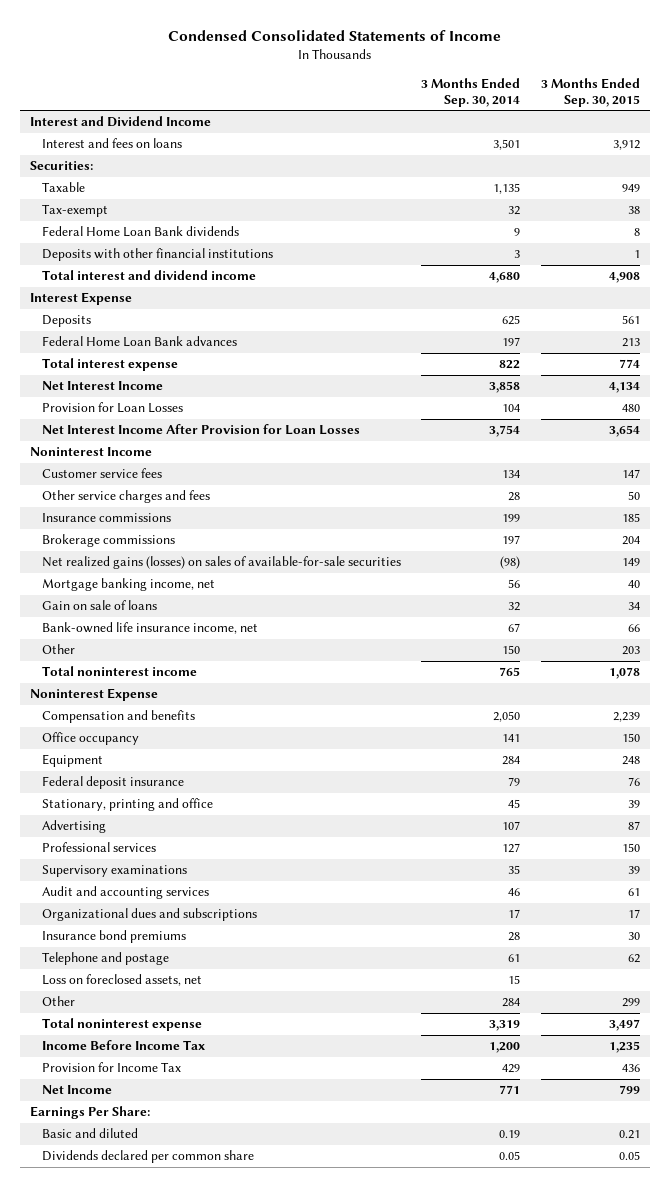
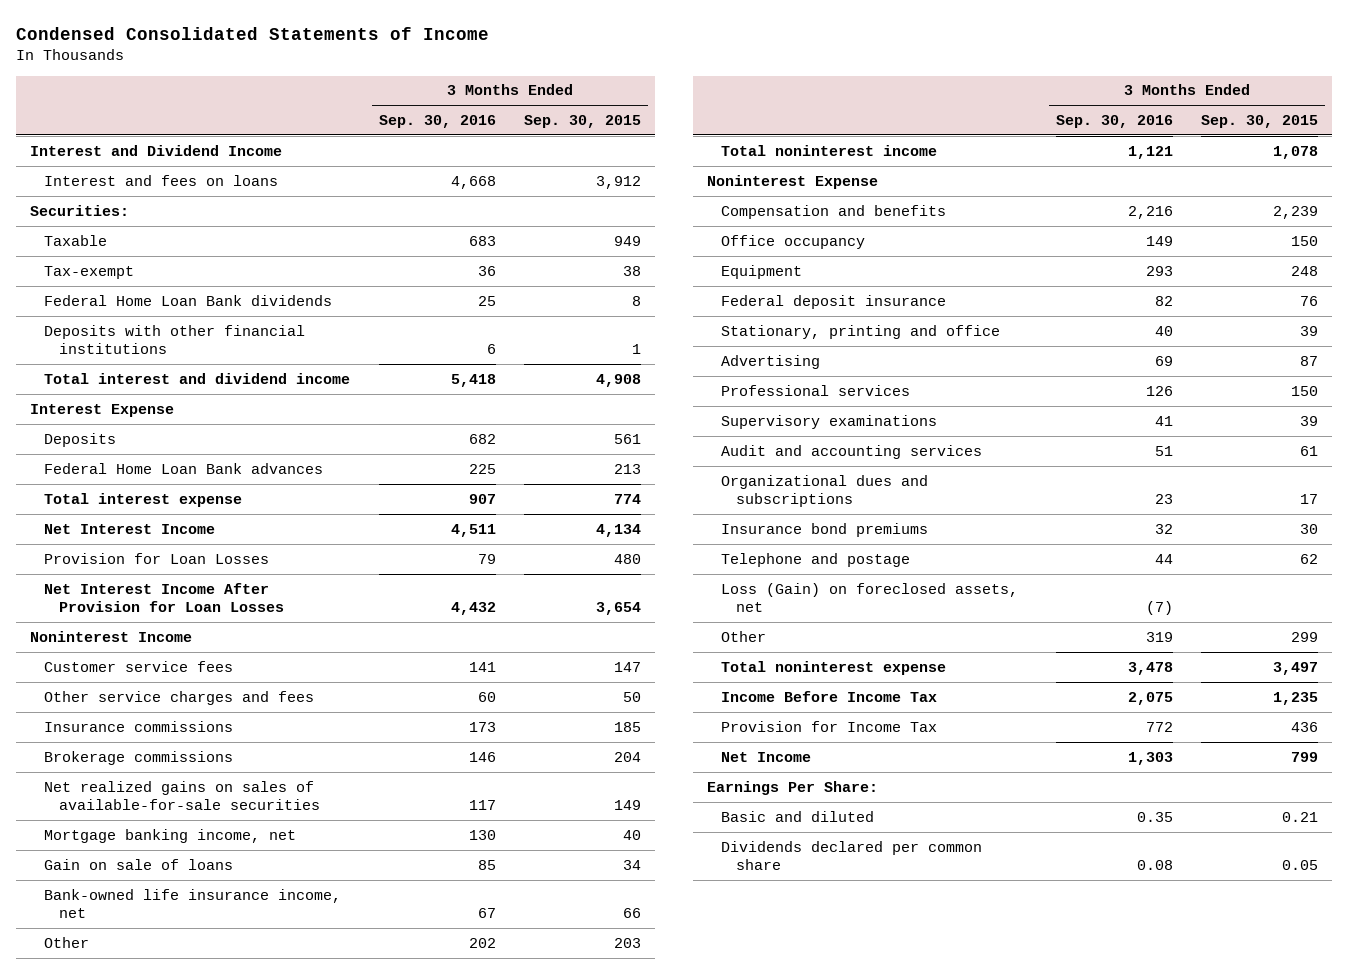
[421,77,521,107] 3 Months Ended Sep. 30, 2014 -> none
none -> [378,114,496,128] Sep. 30, 2016
[41,556,401,570] Net realized gains (losses) on sales of available-for-sale securities -> [44,780,320,811] Net realized gains on sales of available-for-sale securities
[41,974,202,987] Loss on foreclosed assets, net -> [721,582,1019,613] Loss (Gain) on foreclosed assets, net

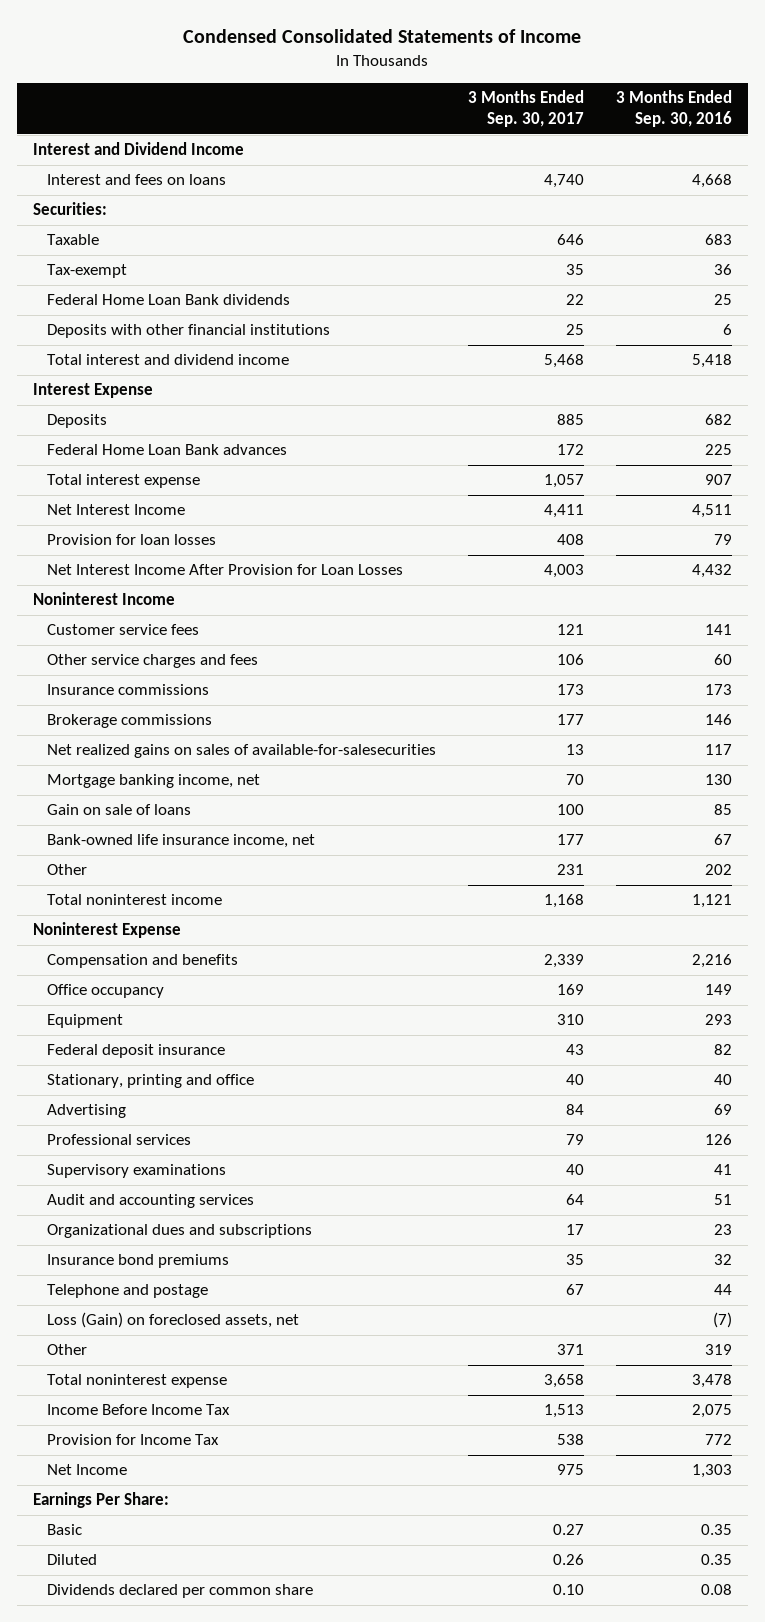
[523,114,641,128] Sep. 30, 2015 -> none
none -> [468,90,585,128] 3 Months Ended Sep. 30, 2017
[44,552,270,564] Provision for Loan Losses -> [47,534,217,546] Provision for loan losses
[44,780,320,811] Net realized gains on sales of available-for-sale securities -> [47,744,437,759] Net realized gains on sales of available-for-salesecurities
[721,810,875,822] Basic and diluted -> none
none -> [47,1524,83,1536] Basic
none -> [47,1554,98,1566] Diluted

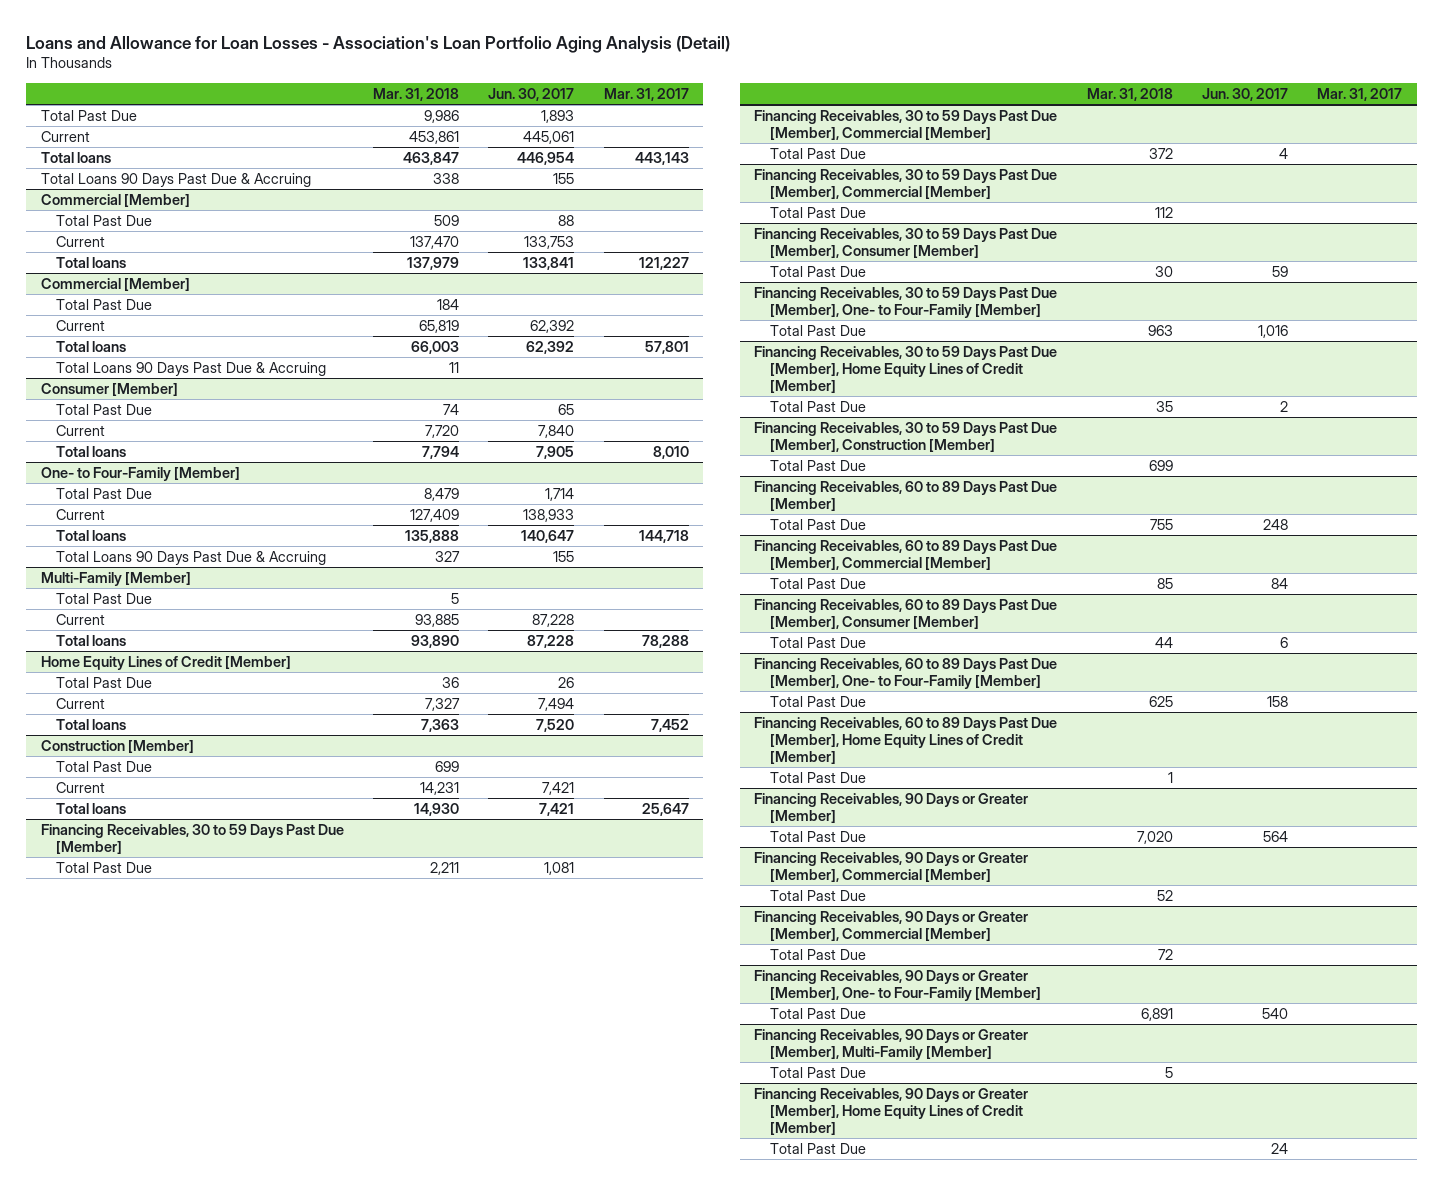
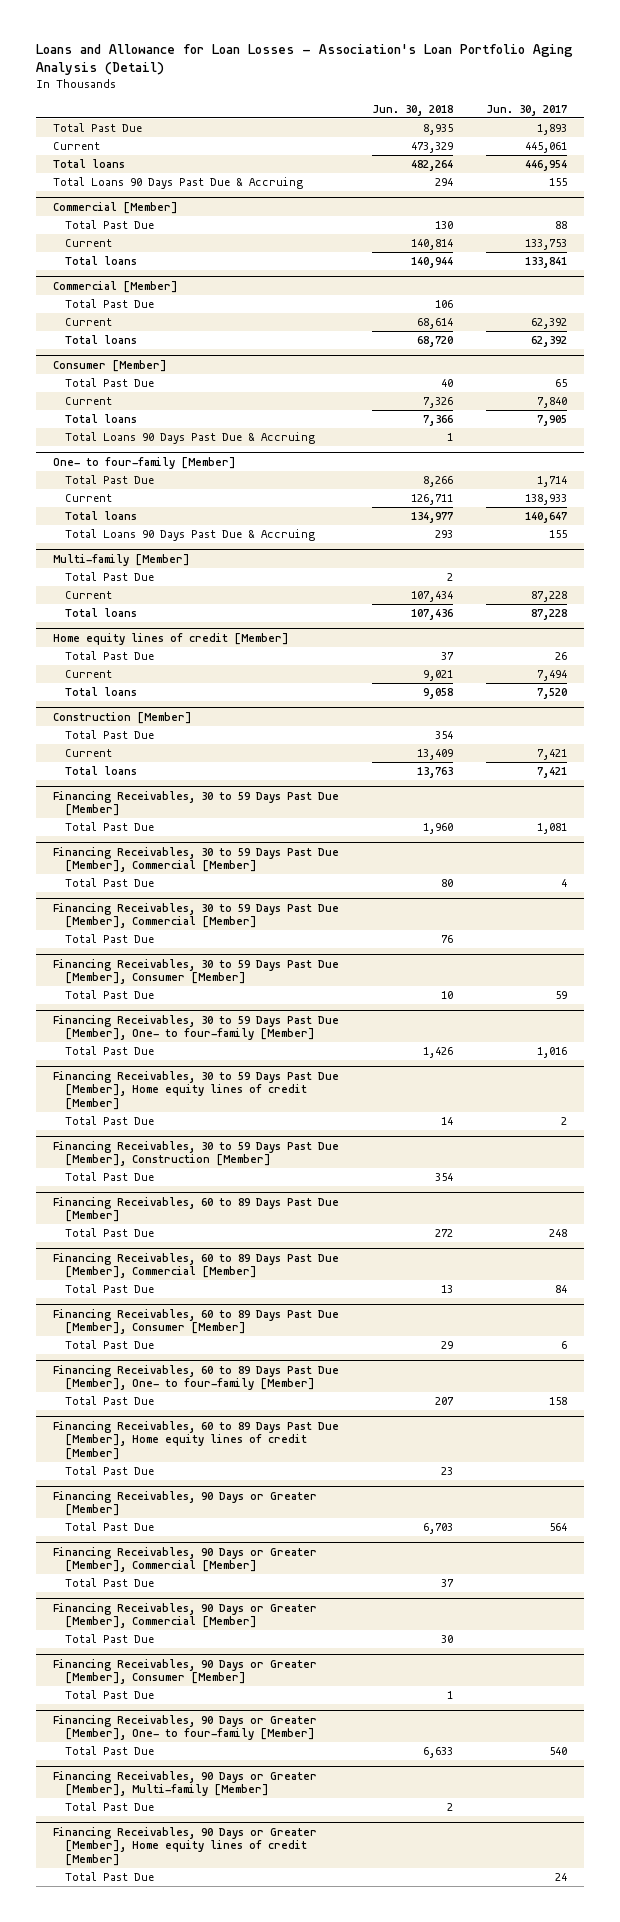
[372,87,459,101] Mar. 31, 2018 -> none
[603,87,689,101] Mar. 31, 2017 -> none
none -> [371,104,453,116] Jun. 30, 2018
[56,361,327,376] Total Loans 90 Days Past Due & Accruing -> none
none -> [65,431,316,444] Total Loans 90 Days Past Due & Accruing
[40,466,240,481] One- to Four-Family [Member] -> [52,456,236,469] One- to four-family [Member]
[40,571,191,586] Multi-Family [Member] -> [52,553,190,566] Multi-family [Member]
[40,655,291,670] Home Equity Lines of Credit [Member] -> [52,632,289,645] Home equity lines of credit [Member]
[754,286,1058,319] Financing Receivables, 30 to 59 Days Past Due [Member], One- to Four-Family [Member] -> [52,1014,339,1041] Financing Receivables, 30 to 59 Days Past Due [Member], One- to four-family [Member]
[754,345,1058,394] Financing Receivables, 30 to 59 Days Past Due [Member], Home Equity Lines of Credit [Member] -> [52,1070,339,1110] Financing Receivables, 30 to 59 Days Past Due [Member], Home equity lines of credit [Member]
[754,657,1058,690] Financing Receivables, 60 to 89 Days Past Due [Member], One- to Four-Family [Member] -> [52,1364,339,1391] Financing Receivables, 60 to 89 Days Past Due [Member], One- to four-family [Member]
[754,716,1058,765] Financing Receivables, 60 to 89 Days Past Due [Member], Home Equity Lines of Credit [Member] -> [52,1420,339,1460] Financing Receivables, 60 to 89 Days Past Due [Member], Home equity lines of credit [Member]
none -> [52,1658,317,1685] Financing Receivables, 90 Days or Greater [Member], Consumer [Member]
none -> [65,1689,155,1699] Total Past Due
[754,969,1042,1002] Financing Receivables, 90 Days or Greater [Member], One- to Four-Family [Member] -> [52,1714,317,1741] Financing Receivables, 90 Days or Greater [Member], One- to four-family [Member]
[754,1028,1029,1061] Financing Receivables, 90 Days or Greater [Member], Multi-Family [Member] -> [52,1770,317,1797] Financing Receivables, 90 Days or Greater [Member], Multi-family [Member]
[754,1087,1029,1136] Financing Receivables, 90 Days or Greater [Member], Home Equity Lines of Credit [Member] -> [52,1826,317,1866] Financing Receivables, 90 Days or Greater [Member], Home equity lines of credit [Member]

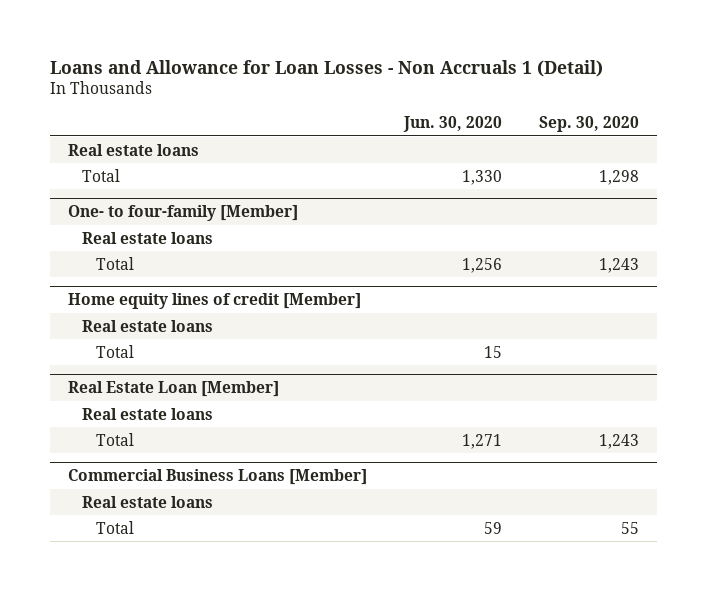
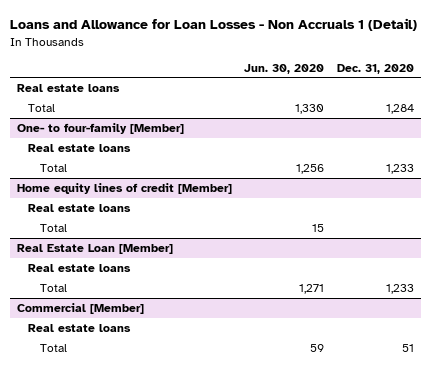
[538,116,639,133] Sep. 30, 2020 -> none
none -> [337,63,415,74] Dec. 31, 2020
[68,469,368,486] Commercial Business Loans [Member] -> [16,302,144,314] Commercial [Member]

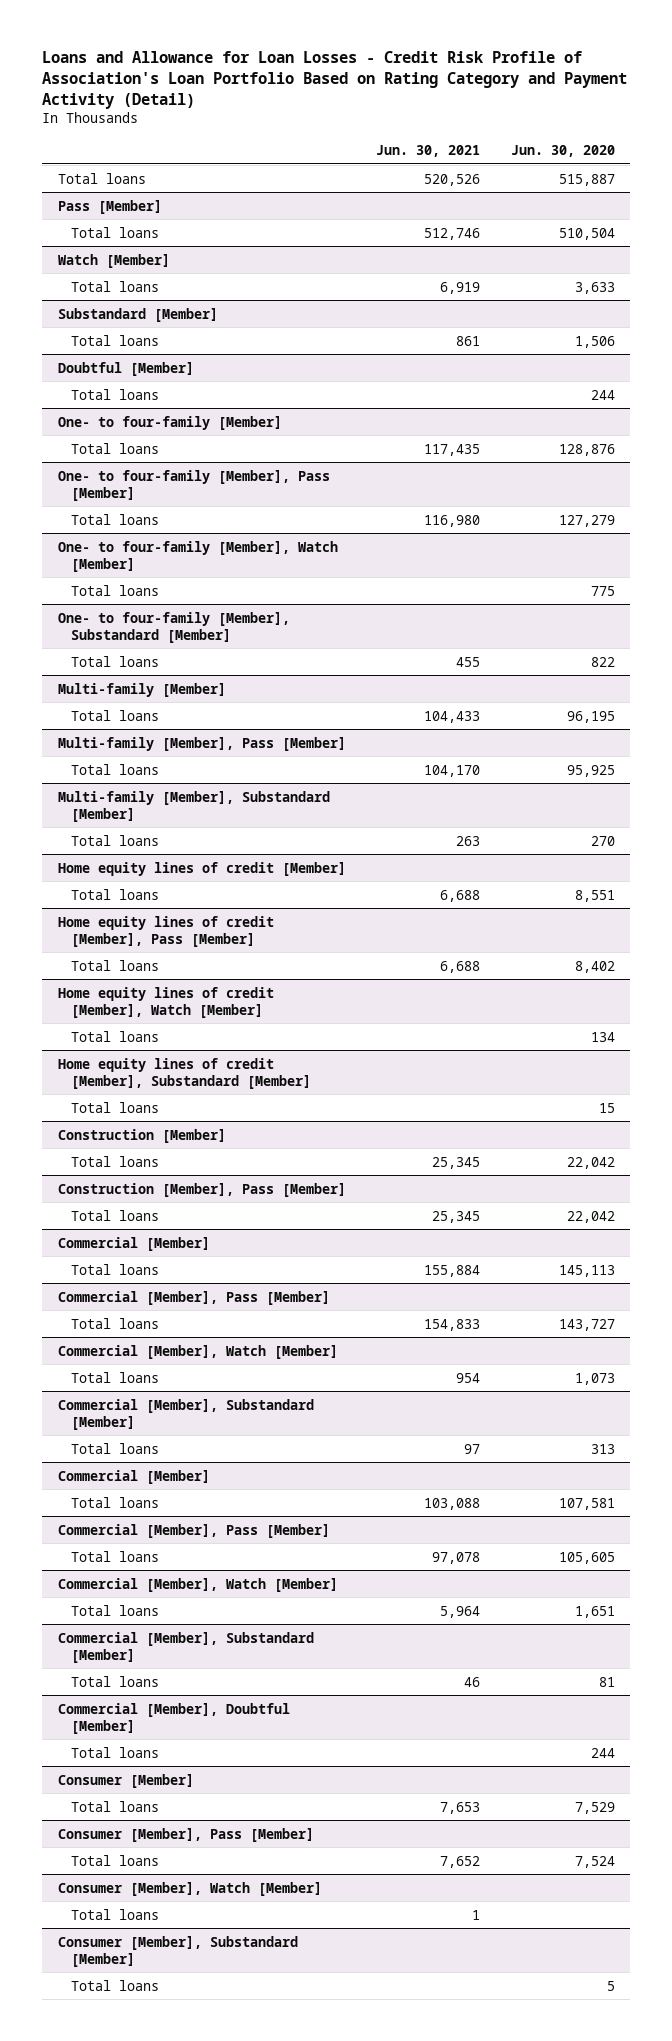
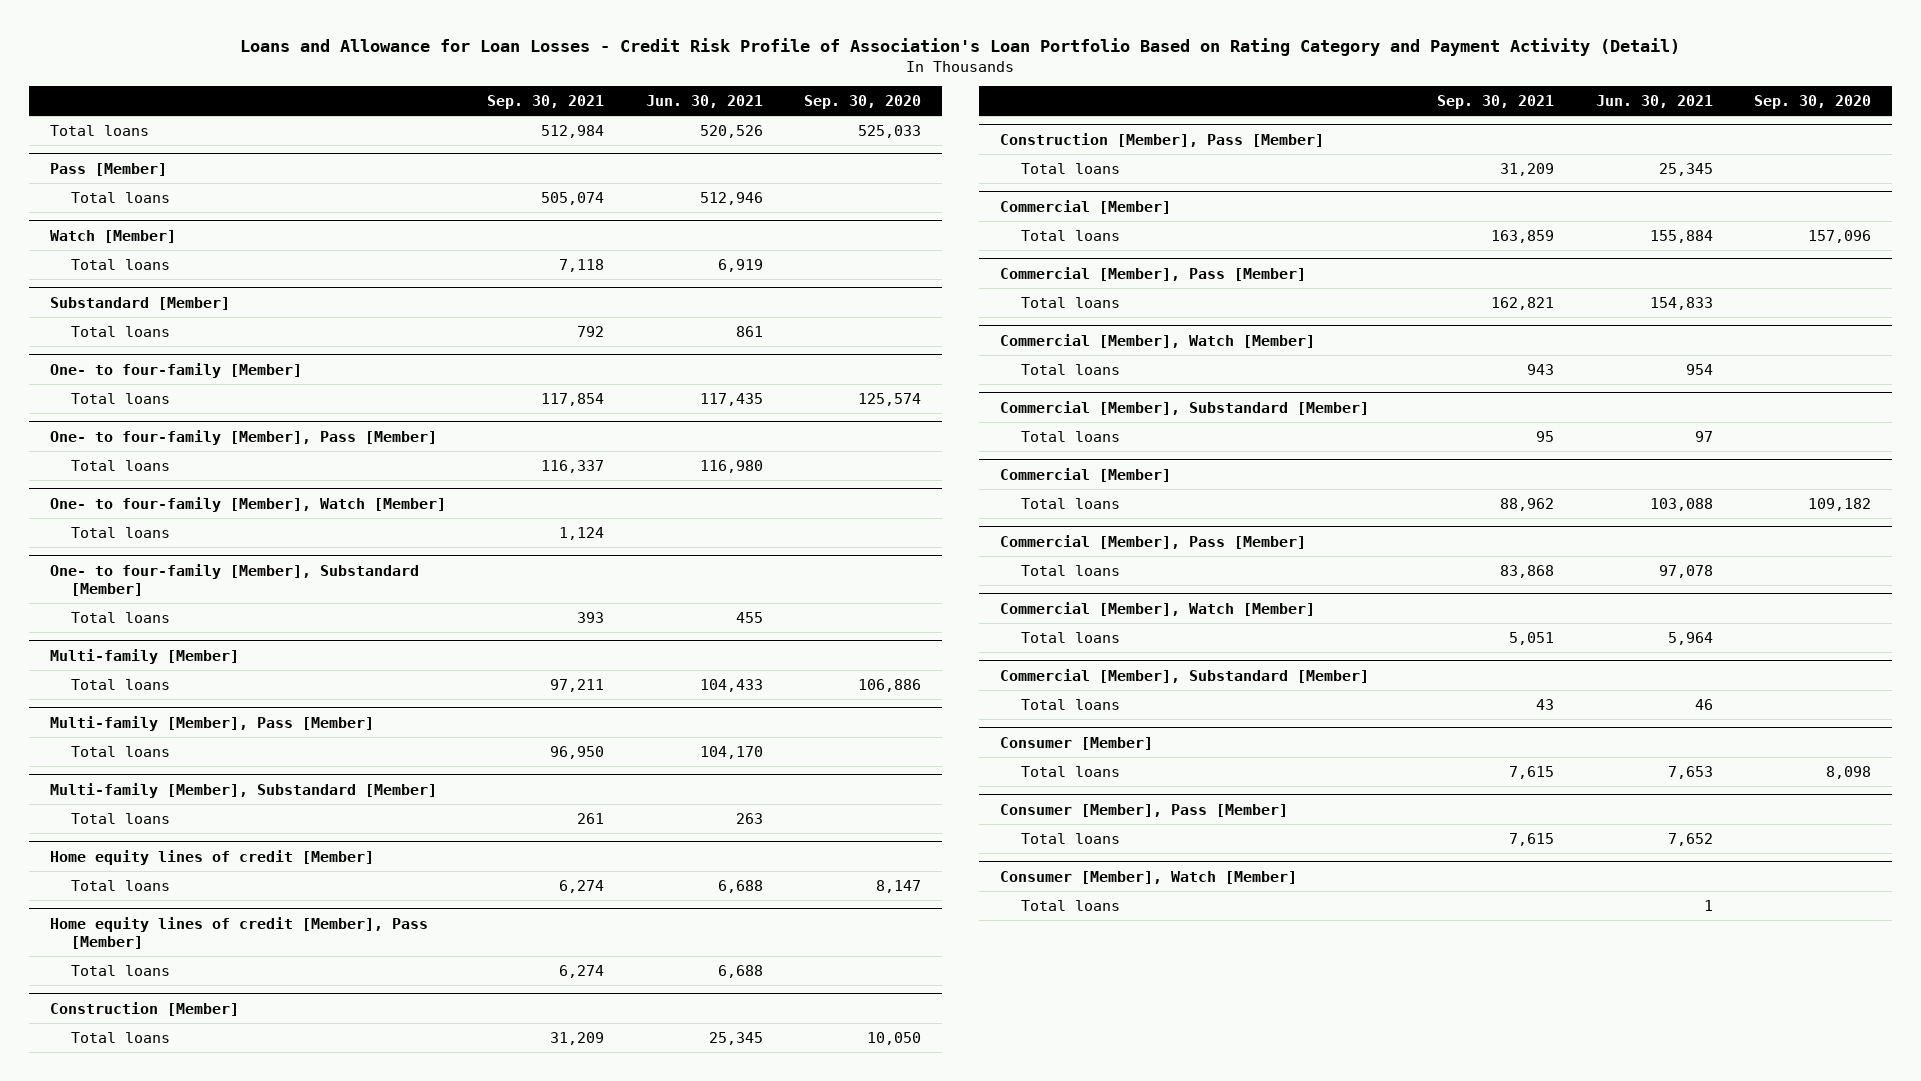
[510,144,615,157] Jun. 30, 2020 -> none
none -> [487,95,605,110] Sep. 30, 2021
none -> [804,95,922,110] Sep. 30, 2020
[424,227,481,240] 512,746 -> [699,191,763,205] 512,946
[57,361,194,376] Doubtful [Member] -> none
[71,388,160,400] Total loans -> none
[57,986,274,1018] Home equity lines of credit [Member], Watch [Member] -> none
[71,1030,160,1042] Total loans -> none
[57,1057,312,1089] Home equity lines of credit [Member], Substandard [Member] -> none
[71,1101,160,1113] Total loans -> none
[57,1702,290,1734] Commercial [Member], Doubtful [Member] -> none
[71,1746,160,1758] Total loans -> none
[57,1935,298,1967] Consumer [Member], Substandard [Member] -> none
[71,1979,160,1991] Total loans -> none

